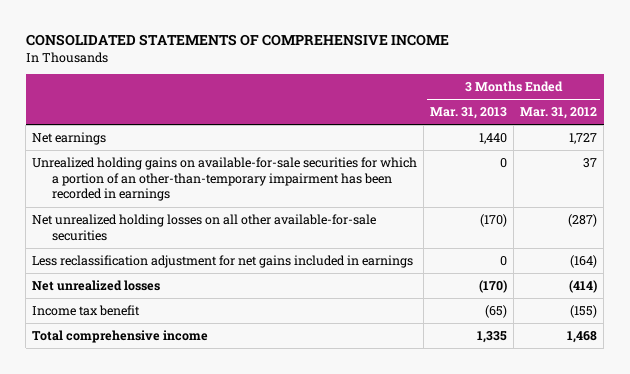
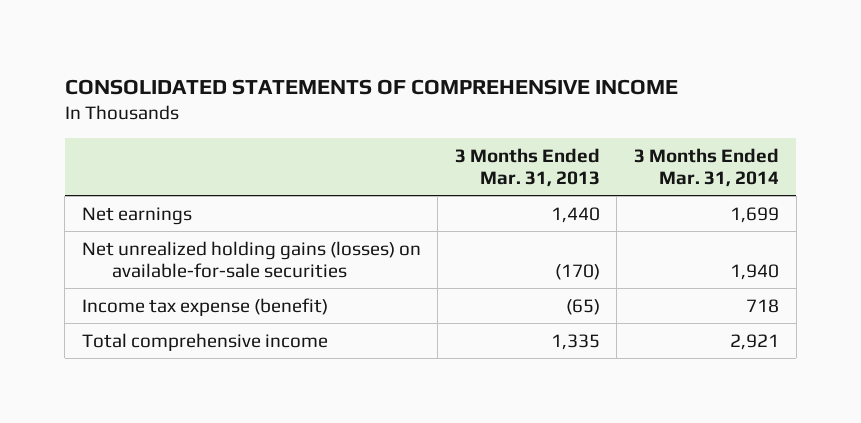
[520,107,598,120] Mar. 31, 2012 -> none
none -> [633,147,779,188] 3 Months Ended Mar. 31, 2014
[32,157,418,202] Unrealized holding gains on available-for-sale securities for which a portion of an other-than-temporary impairment has been recorded in earnings -> none
[32,255,414,269] Less reclassification adjustment for net gains included in earnings -> none
[32,280,161,292] Net unrealized losses -> none
[32,214,377,241] Net unrealized holding losses on all other available-for-sale securities -> [81,240,421,279] Net unrealized holding gains (losses) on available-for-sale securities
[32,305,141,317] Income tax benefit -> [81,297,328,316] Income tax expense (benefit)

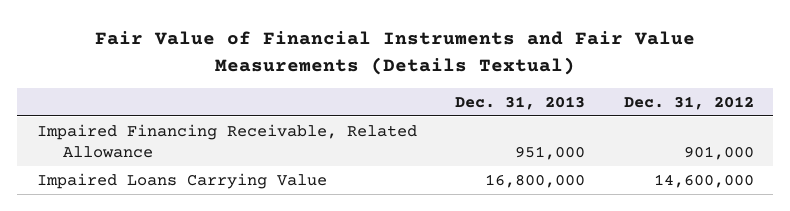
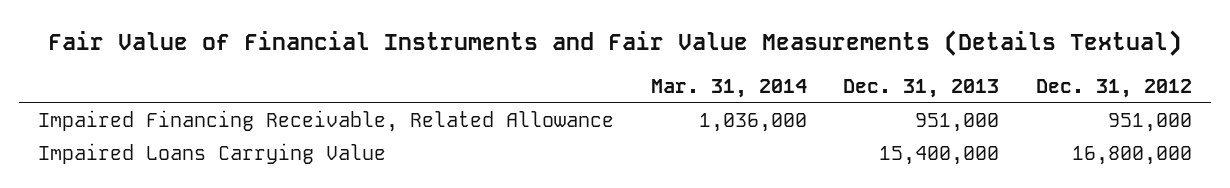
none -> [650,78,807,98] Mar. 31, 2014
[683,146,754,161] 901,000 -> [1108,112,1193,132] 951,000
[485,173,586,188] 16,800,000 -> [879,145,1000,165] 15,400,000
[653,173,754,188] 14,600,000 -> [1072,145,1193,165] 16,800,000

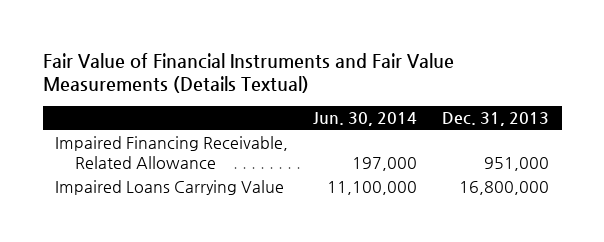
[650,78,807,98] Mar. 31, 2014 -> none
[1036,78,1193,98] Dec. 31, 2012 -> none
none -> [313,112,418,127] Jun. 30, 2014
[879,145,1000,165] 15,400,000 -> [459,181,550,196] 16,800,000

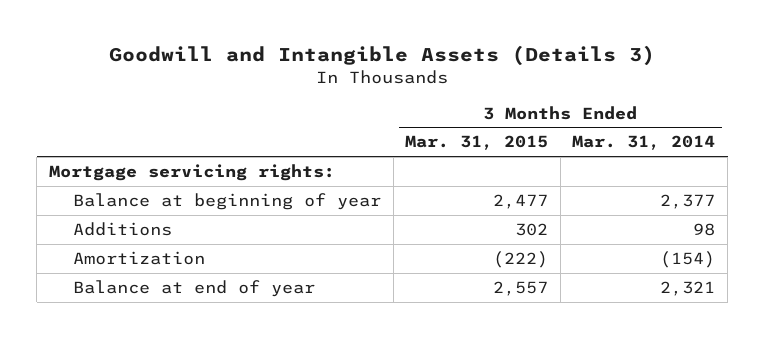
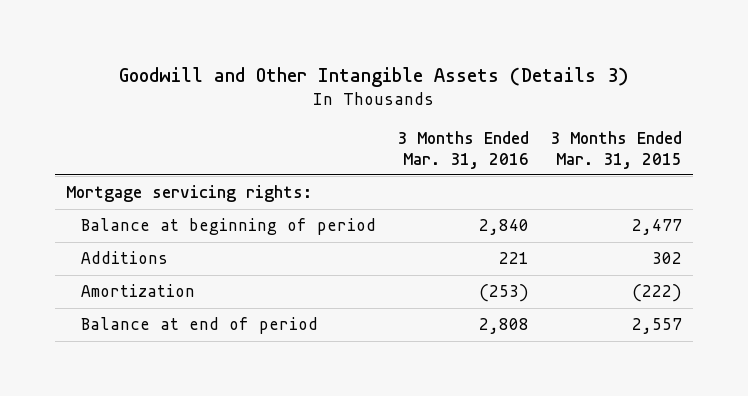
[109,45,656,67] Goodwill and Intangible Assets (Details 3) -> [118,66,629,87] Goodwill and Other Intangible Assets (Details 3)
[572,135,716,151] Mar. 31, 2014 -> none
none -> [396,131,529,169] 3 Months Ended Mar. 31, 2016
[73,192,382,210] Balance at beginning of year -> [80,218,376,236] Balance at beginning of period
[73,279,316,297] Balance at end of year -> [80,317,318,335] Balance at end of period

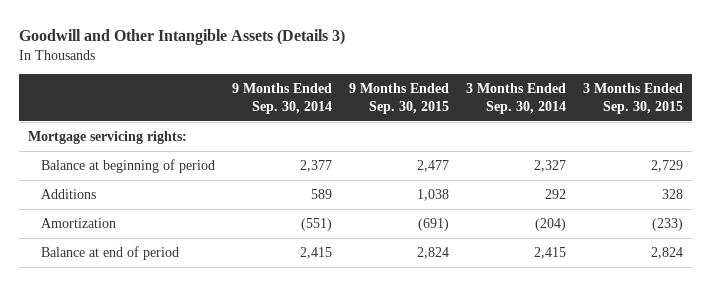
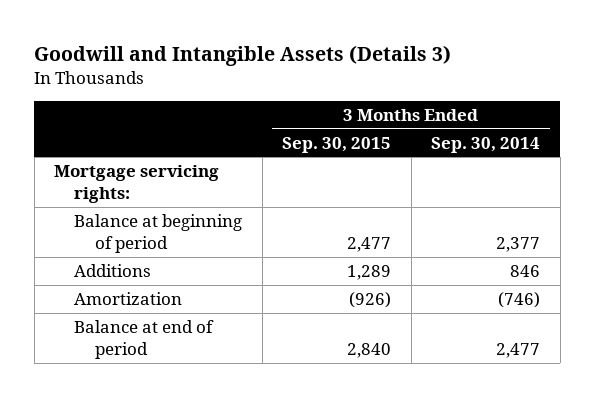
[19,28,346,45] Goodwill and Other Intangible Assets (Details 3) -> [34,44,452,66] Goodwill and Intangible Assets (Details 3)
[232,82,333,114] 9 Months Ended Sep. 30, 2014 -> none
[349,82,450,114] 9 Months Ended Sep. 30, 2015 -> none
[534,159,567,172] 2,327 -> [496,236,541,252] 2,377
[651,159,684,172] 2,729 -> [347,236,392,252] 2,477
[545,188,567,199] 292 -> [510,264,541,277] 846
[662,188,684,199] 328 -> [347,264,392,280] 1,289
[535,217,567,231] (204) -> [498,291,541,308] (746)
[652,217,684,231] (233) -> [349,291,392,308] (926)
[534,246,567,259] 2,415 -> [496,342,541,358] 2,477
[651,246,684,259] 2,824 -> [347,342,392,358] 2,840

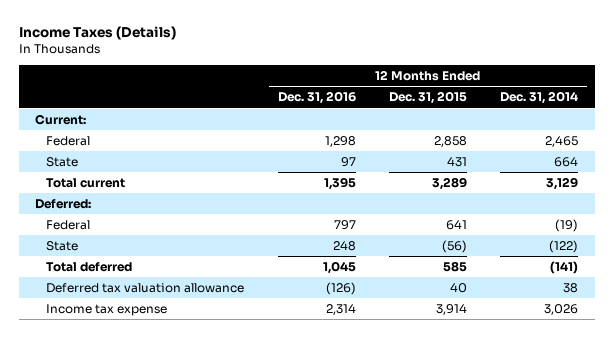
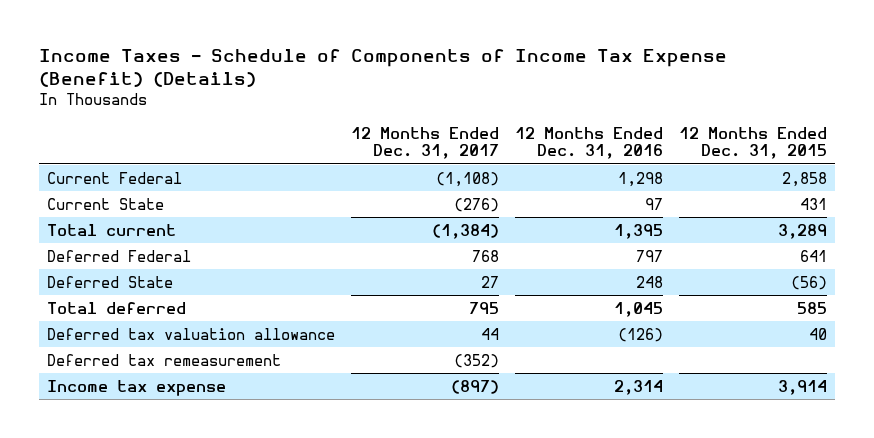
[18,26,176,41] Income Taxes (Details) -> [38,48,727,88] Income Taxes - Schedule of Components of Income Tax Expense (Benefit) (Details)
[500,91,579,105] Dec. 31, 2014 -> none
none -> [350,126,499,160] 12 Months Ended Dec. 31, 2017
[35,113,87,125] Current: -> none
[46,135,91,146] Federal -> [46,171,182,184] Current Federal
[46,156,79,167] State -> [46,197,164,210] Current State
[35,198,92,209] Deferred: -> none
[46,219,91,230] Federal -> [46,249,191,262] Deferred Federal
[46,240,79,251] State -> [46,275,173,288] Deferred State
none -> [46,353,281,366] Deferred tax remeasurement

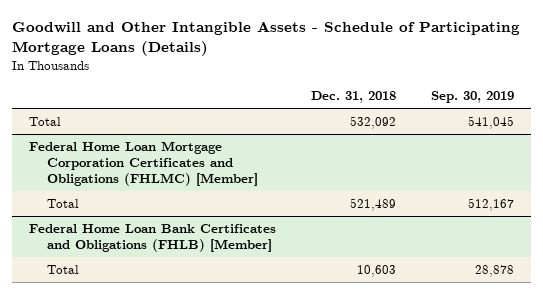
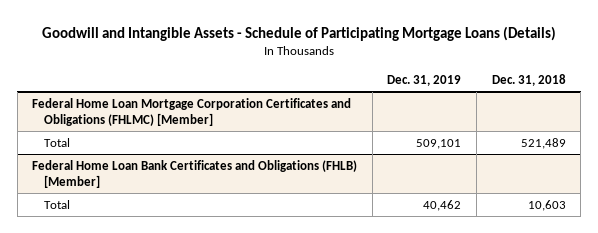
[11,20,520,57] Goodwill and Other Intangible Assets - Schedule of Participating Mortgage Loans (Details) -> [41,25,556,41] Goodwill and Intangible Assets - Schedule of Participating Mortgage Loans (Details)
[430,91,514,104] Sep. 30, 2019 -> none
none -> [387,74,462,86] Dec. 31, 2019
[29,117,62,127] Total -> none

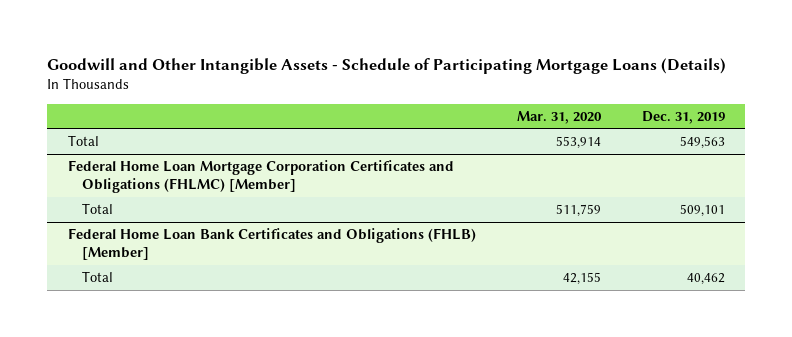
[41,25,556,41] Goodwill and Intangible Assets - Schedule of Participating Mortgage Loans (Details) -> [47,57,727,74] Goodwill and Other Intangible Assets - Schedule of Participating Mortgage Loans (Details)
[491,73,566,86] Dec. 31, 2018 -> none
none -> [516,110,602,124] Mar. 31, 2020
none -> [67,135,99,147] Total

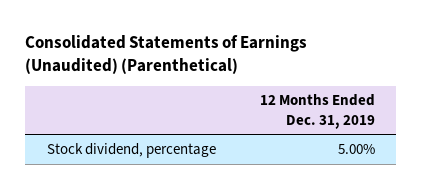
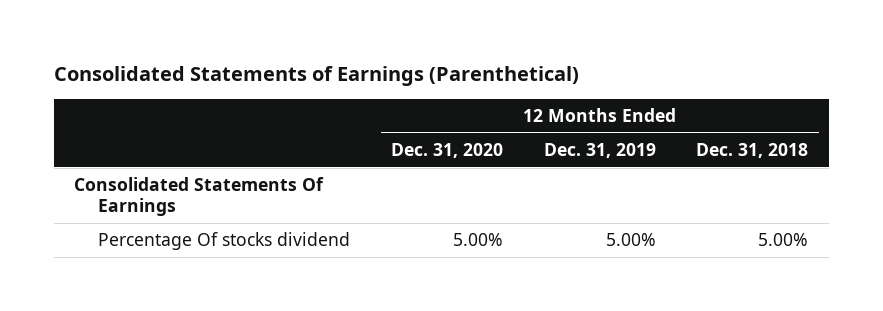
[24,35,307,75] Consolidated Statements of Earnings (Unaudited) (Parenthetical) -> [54,66,580,87] Consolidated Statements of Earnings (Parenthetical)
none -> [391,143,504,159] Dec. 31, 2020
none -> [696,143,809,159] Dec. 31, 2018
none -> [74,177,325,217] Consolidated Statements Of Earnings
[46,143,216,159] Stock dividend, percentage -> [98,232,351,251] Percentage Of stocks dividend

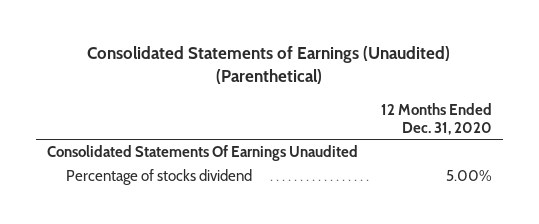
[54,66,580,87] Consolidated Statements of Earnings (Parenthetical) -> [87,46,451,85] Consolidated Statements of Earnings (Unaudited) (Parenthetical)
[543,143,656,159] Dec. 31, 2019 -> none
[696,143,809,159] Dec. 31, 2018 -> none
[74,177,325,217] Consolidated Statements Of Earnings -> [47,145,359,162] Consolidated Statements Of Earnings Unaudited
[98,232,351,251] Percentage Of stocks dividend -> [65,169,252,186] Percentage of stocks dividend

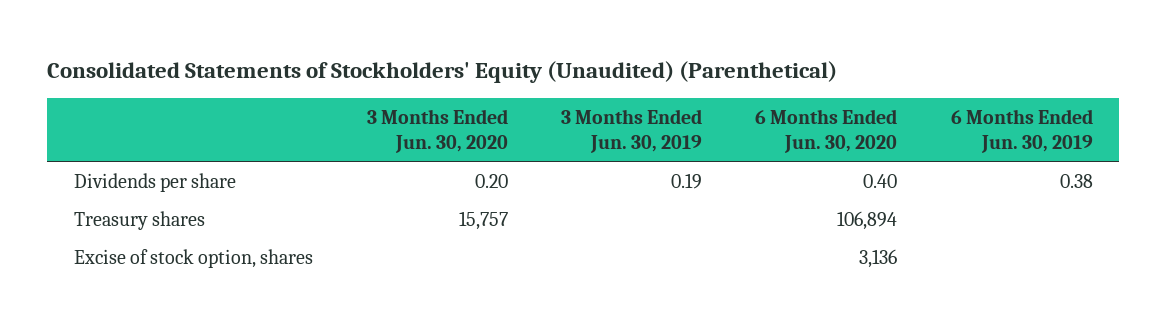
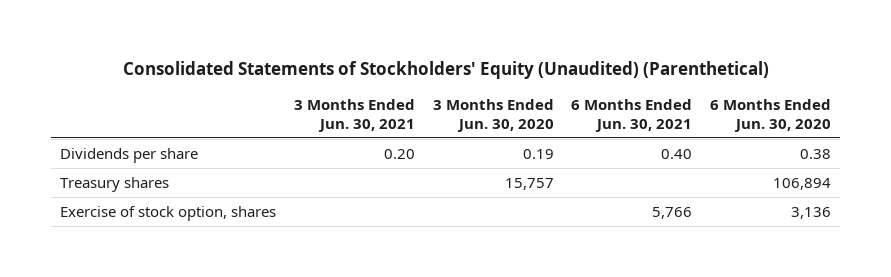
[560,108,702,154] 3 Months Ended Jun. 30, 2019 -> none
[950,108,1093,154] 6 Months Ended Jun. 30, 2019 -> none
none -> [293,98,415,132] 3 Months Ended Jun. 30, 2021
none -> [571,98,693,132] 6 Months Ended Jun. 30, 2021
[474,173,508,188] 0.20 -> [522,149,554,160] 0.19
[863,173,898,188] 0.40 -> [799,149,831,160] 0.38
[74,248,314,268] Excise of stock option, shares -> [60,206,277,222] Exercise of stock option, shares

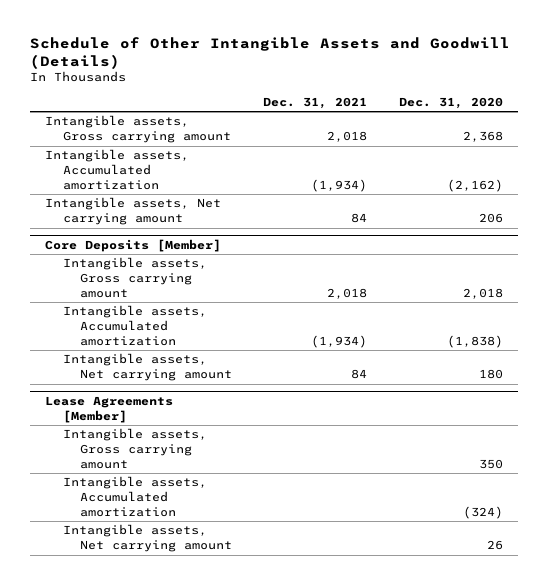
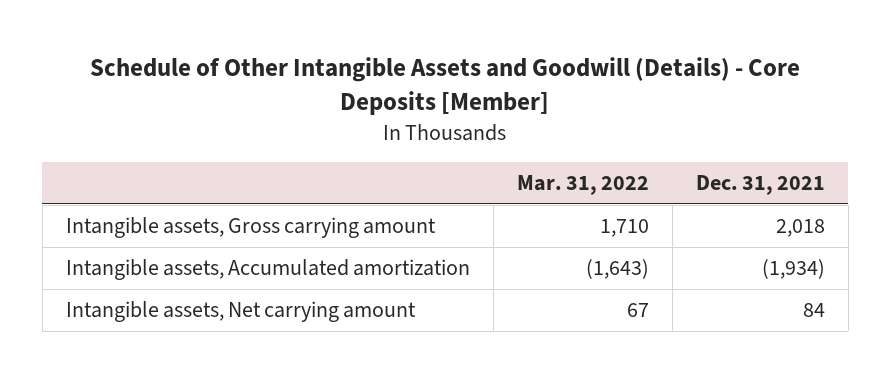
[29,36,510,69] Schedule of Other Intangible Assets and Goodwill (Details) -> [90,57,801,116] Schedule of Other Intangible Assets and Goodwill (Details) - Core Deposits [Member]
[398,97,503,110] Dec. 31, 2020 -> none
none -> [516,174,649,195] Mar. 31, 2022
[45,238,222,252] Core Deposits [Member] -> none
[62,257,207,298] Intangible assets, Gross carrying amount -> none
[62,305,207,346] Intangible assets, Accumulated amortization -> none
[62,353,233,382] Intangible assets, Net carrying amount -> none
[45,395,174,423] Lease Agreements [Member] -> none
[62,428,207,469] Intangible assets, Gross carrying amount -> none
[62,476,207,517] Intangible assets, Accumulated amortization -> none
[62,524,233,553] Intangible assets, Net carrying amount -> none

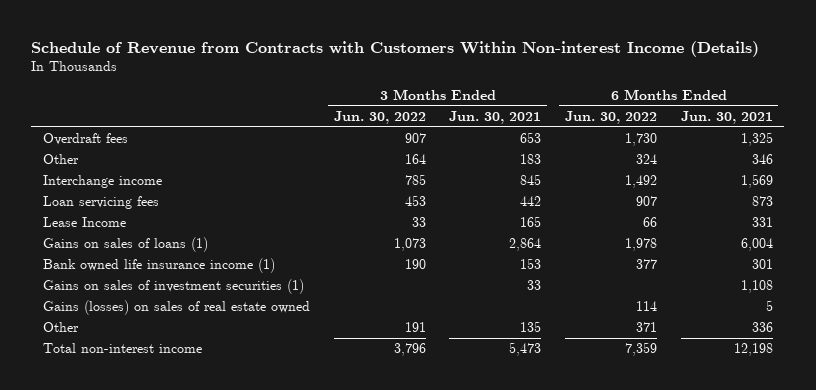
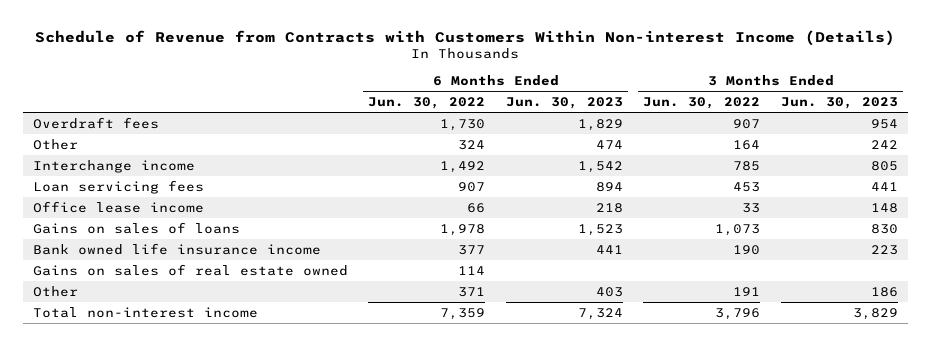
[449,110,542,124] Jun. 30, 2021 -> none
[680,110,773,124] Jun. 30, 2021 -> none
none -> [505,96,623,109] Jun. 30, 2023
none -> [781,96,899,109] Jun. 30, 2023
[43,279,305,295] Gains on sales of investment securities (1) -> none
[43,217,127,228] Lease Income -> [32,200,204,213] Office lease income
[43,237,209,253] Gains on sales of loans (1) -> [32,221,240,234] Gains on sales of loans
[43,258,276,274] Bank owned life insurance income (1) -> [32,242,321,255] Bank owned life insurance income
[43,300,311,316] Gains (losses) on sales of real estate owned -> [32,263,348,276] Gains on sales of real estate owned

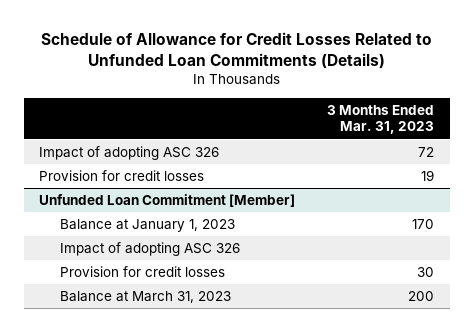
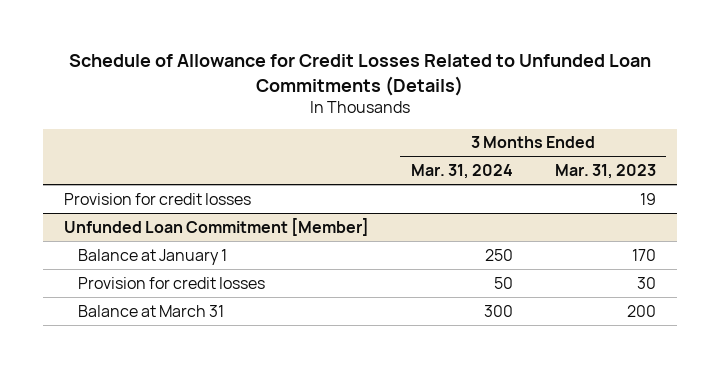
none -> [410,164,513,180] Mar. 31, 2024
[39,146,220,161] Impact of adopting ASC 326 -> none
[60,242,241,257] Impact of adopting ASC 326 -> none
[60,219,236,233] Balance at January 1, 2023 -> [77,248,227,265] Balance at January 1
[60,291,232,304] Balance at March 31, 2023 -> [77,304,224,317] Balance at March 31

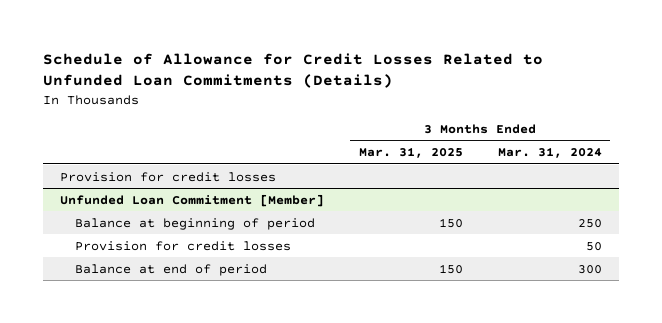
[554,164,656,180] Mar. 31, 2023 -> none
none -> [358,147,463,159] Mar. 31, 2025
[77,248,227,265] Balance at January 1 -> [74,217,315,230] Balance at beginning of period
[77,304,224,317] Balance at March 31 -> [74,263,267,276] Balance at end of period

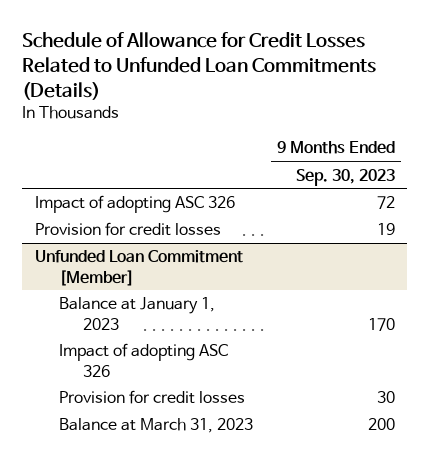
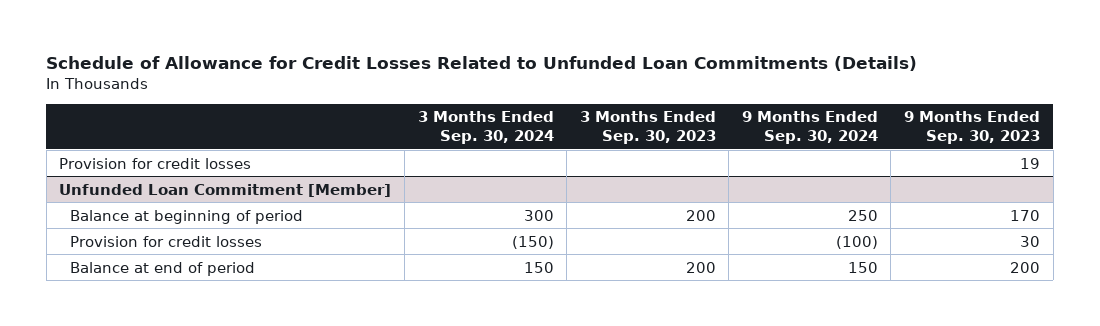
none -> [417,111,554,144] 3 Months Ended Sep. 30, 2024
none -> [579,111,716,144] 3 Months Ended Sep. 30, 2023
none -> [741,111,878,144] 9 Months Ended Sep. 30, 2024
[34,195,235,214] Impact of adopting ASC 326 -> none
[58,343,228,377] Impact of adopting ASC 326 -> none
[58,297,215,330] Balance at January 1, 2023 -> [70,209,304,224] Balance at beginning of period
[58,418,253,434] Balance at March 31, 2023 -> [70,261,256,276] Balance at end of period

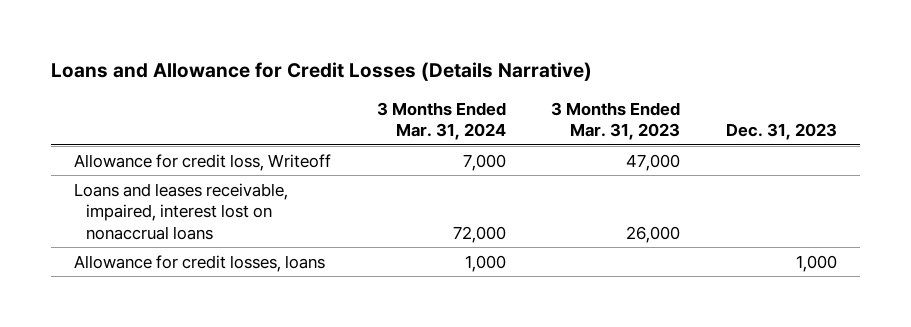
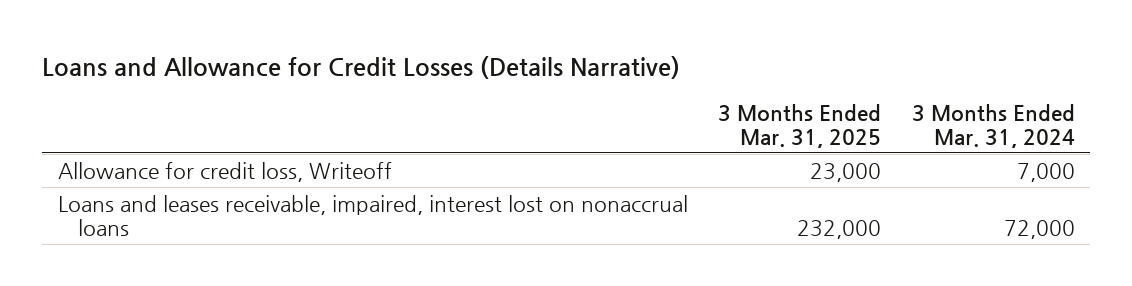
[551,101,681,141] 3 Months Ended Mar. 31, 2023 -> none
[726,123,838,141] Dec. 31, 2023 -> none
none -> [718,103,882,149] 3 Months Ended Mar. 31, 2025
[74,254,326,272] Allowance for credit losses, loans -> none

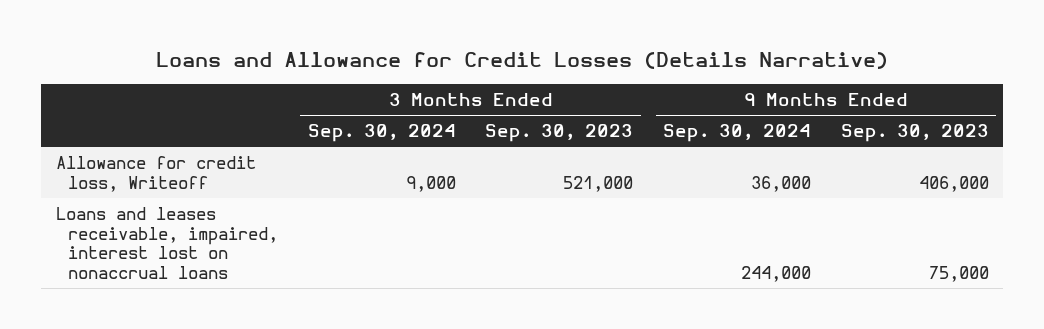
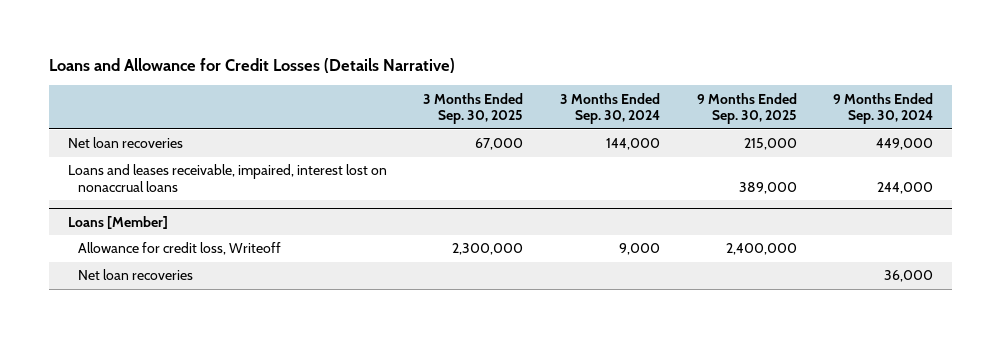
[485,124,634,143] Sep. 30, 2023 -> none
[840,124,989,143] Sep. 30, 2023 -> none
none -> [423,92,524,125] 3 Months Ended Sep. 30, 2025
none -> [696,92,797,125] 9 Months Ended Sep. 30, 2025
[55,156,256,192] Allowance for credit loss, Writeoff -> none
none -> [67,137,183,149] Net loan recoveries
none -> [67,215,168,229] Loans [Member]
none -> [78,242,282,256] Allowance for credit loss, Writeoff
none -> [78,269,194,281] Net loan recoveries

